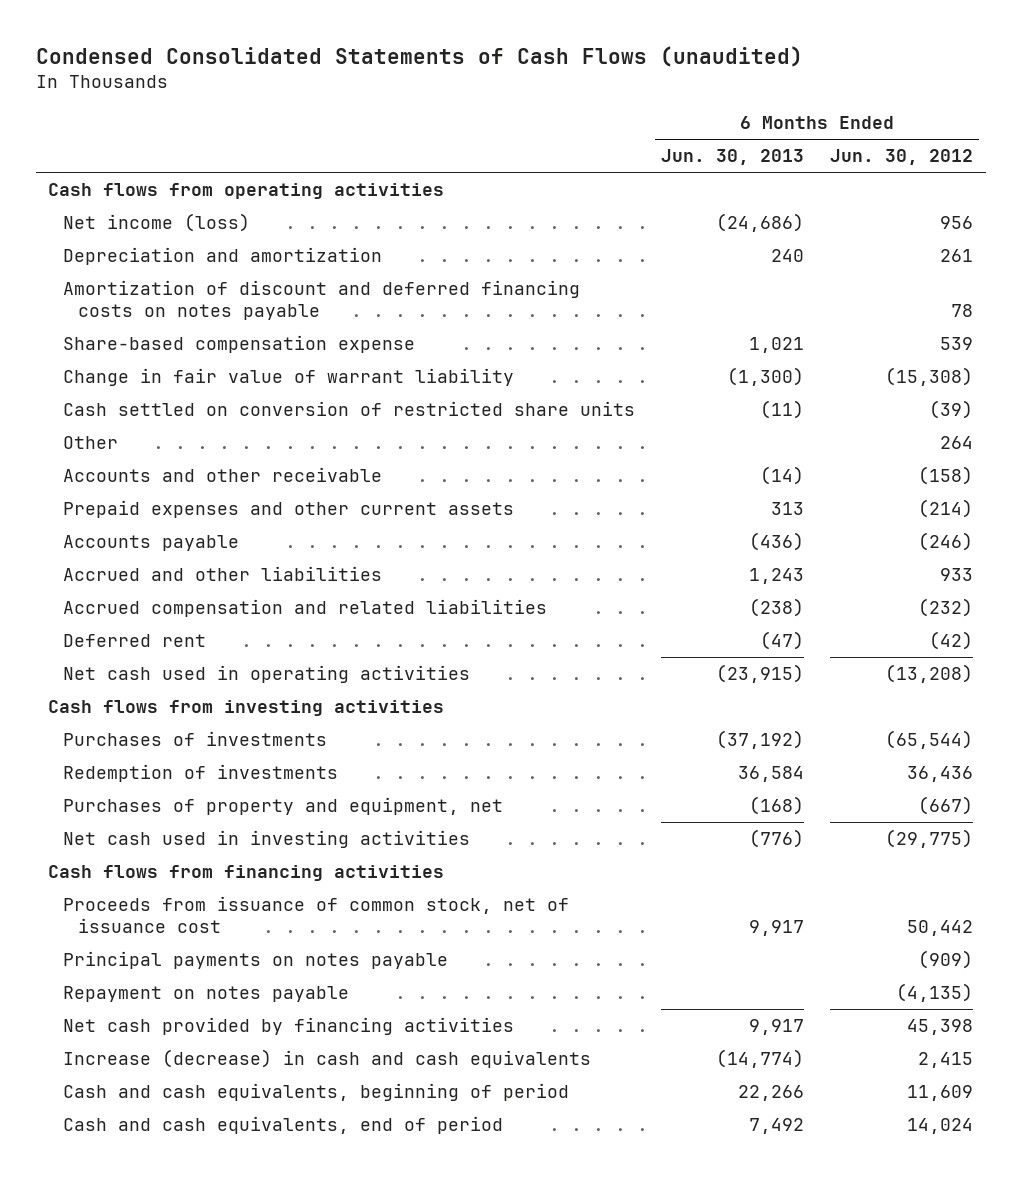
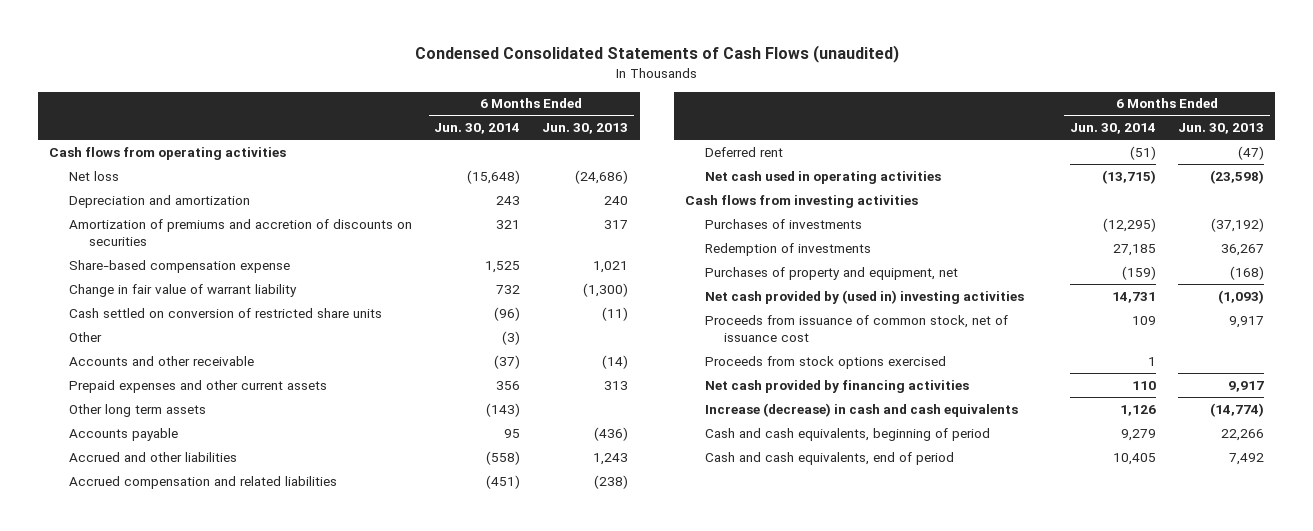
[829,149,973,166] Jun. 30, 2012 -> none
none -> [434,123,521,135] Jun. 30, 2014
[63,213,251,233] Net income (loss) -> [68,170,119,181] Net loss
[63,280,581,321] Amortization of discount and deferred financing costs on notes payable -> none
none -> [68,218,412,246] Amortization of premiums and accretion of discounts on securities
none -> [68,403,206,417] Other long term assets
[716,664,805,684] (23,915) -> [1210,169,1265,184] (23,598)
[738,766,805,783] 36,584 -> [1221,243,1265,256] 36,267
[48,865,445,882] Cash flows from financing activities -> none
[63,830,471,849] Net cash used in investing activities -> [704,289,1024,304] Net cash provided by (used in) investing activities
[749,829,805,849] (776) -> [1218,289,1265,304] (1,093)
[63,951,449,970] Principal payments on notes payable -> none
[63,986,350,1003] Repayment on notes payable -> none
none -> [704,355,946,369] Proceeds from stock options exercised

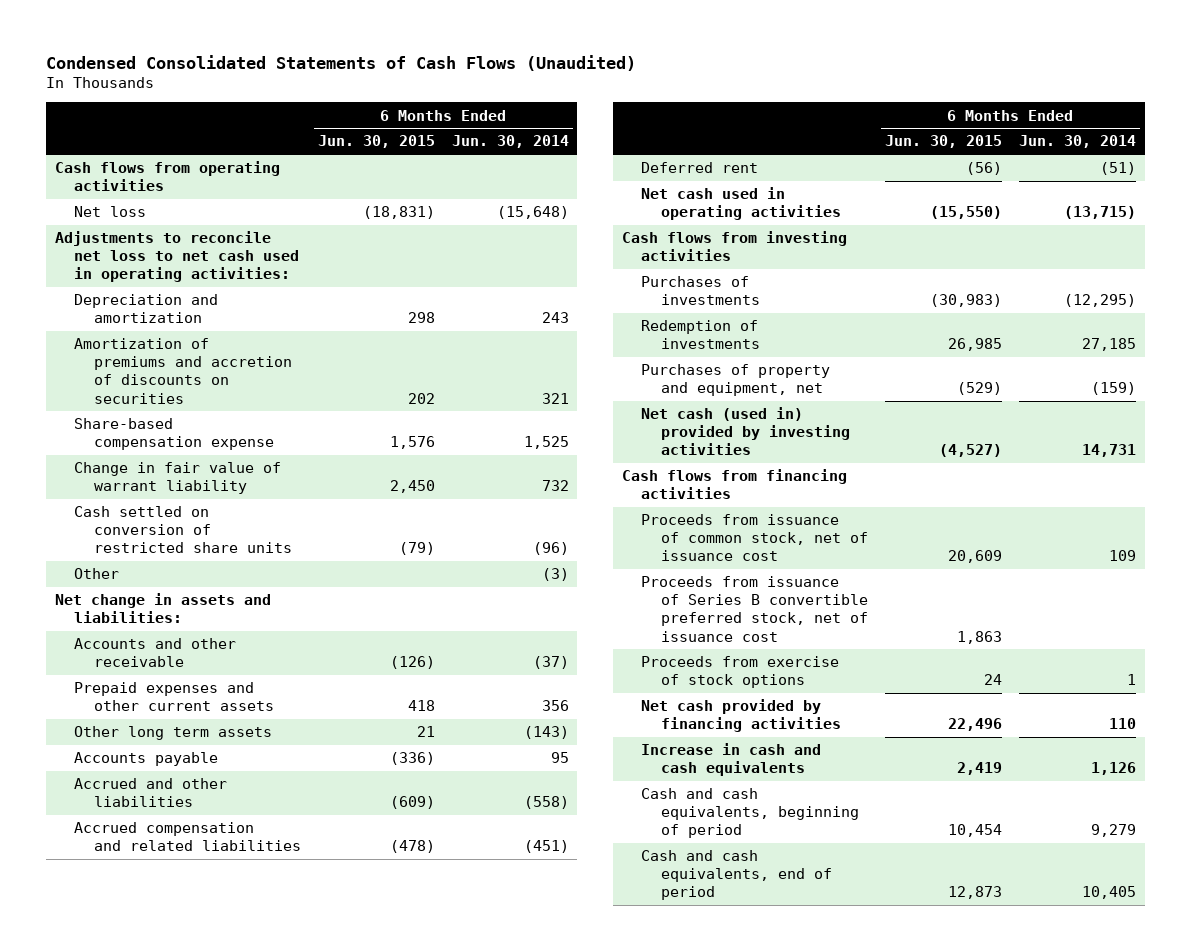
[414,45,899,64] Condensed Consolidated Statements of Cash Flows (unaudited) -> [46,54,637,71] Condensed Consolidated Statements of Cash Flows (Unaudited)
[542,123,629,135] Jun. 30, 2013 -> none
none -> [317,135,435,149] Jun. 30, 2015
none -> [54,231,300,283] Adjustments to reconcile net loss to net cash used in operating activities:
none -> [54,593,271,624] Net change in assets and liabilities:
[704,289,1024,304] Net cash provided by (used in) investing activities -> [641,407,850,456] Net cash (used in) provided by investing activities
none -> [621,469,847,500] Cash flows from financing activities
none -> [641,576,868,642] Proceeds from issuance of Series B convertible preferred stock, net of issuance cost
[704,355,946,369] Proceeds from stock options exercised -> [641,656,840,689] Proceeds from exercise of stock options
[704,402,1018,417] Increase (decrease) in cash and cash equivalents -> [641,743,822,777] Increase in cash and cash equivalents

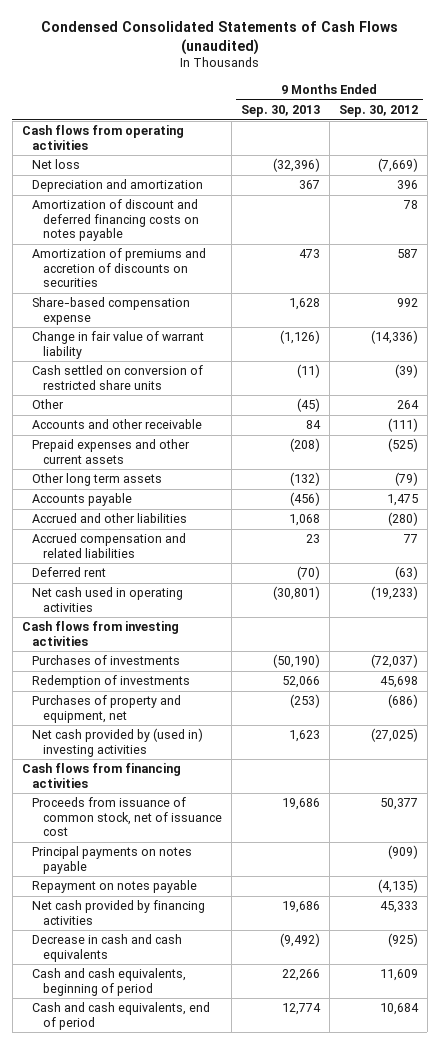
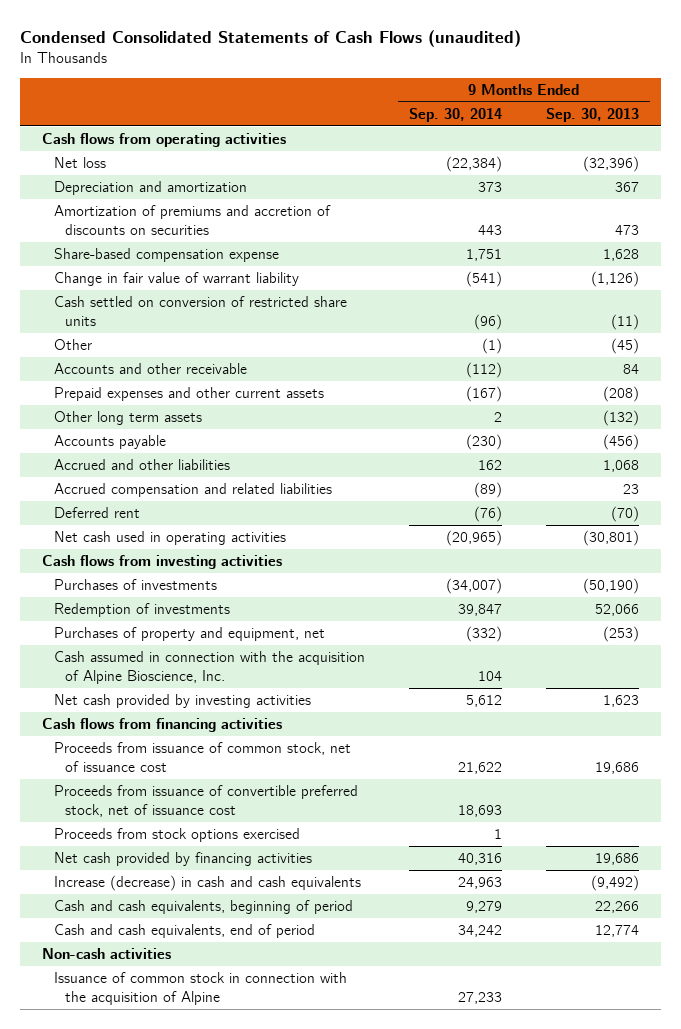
[338,105,418,118] Sep. 30, 2012 -> none
none -> [408,108,502,123] Sep. 30, 2014
[32,199,199,241] Amortization of discount and deferred financing costs on notes payable -> none
none -> [53,651,365,684] Cash assumed in connection with the acquisition of Alpine Bioscience, Inc.
[32,728,204,757] Net cash provided by (used in) investing activities -> [53,694,311,709] Net cash provided by investing activities
[32,846,193,874] Principal payments on notes payable -> none
[32,880,198,894] Repayment on notes payable -> none
none -> [53,785,358,817] Proceeds from issuance of convertible preferred stock, net of issuance cost
none -> [53,828,300,843] Proceeds from stock options exercised
[32,934,183,962] Decrease in cash and cash equivalents -> [53,875,361,892] Increase (decrease) in cash and cash equivalents
none -> [42,948,172,960] Non-cash activities
none -> [53,972,347,1005] Issuance of common stock in connection with the acquisition of Alpine

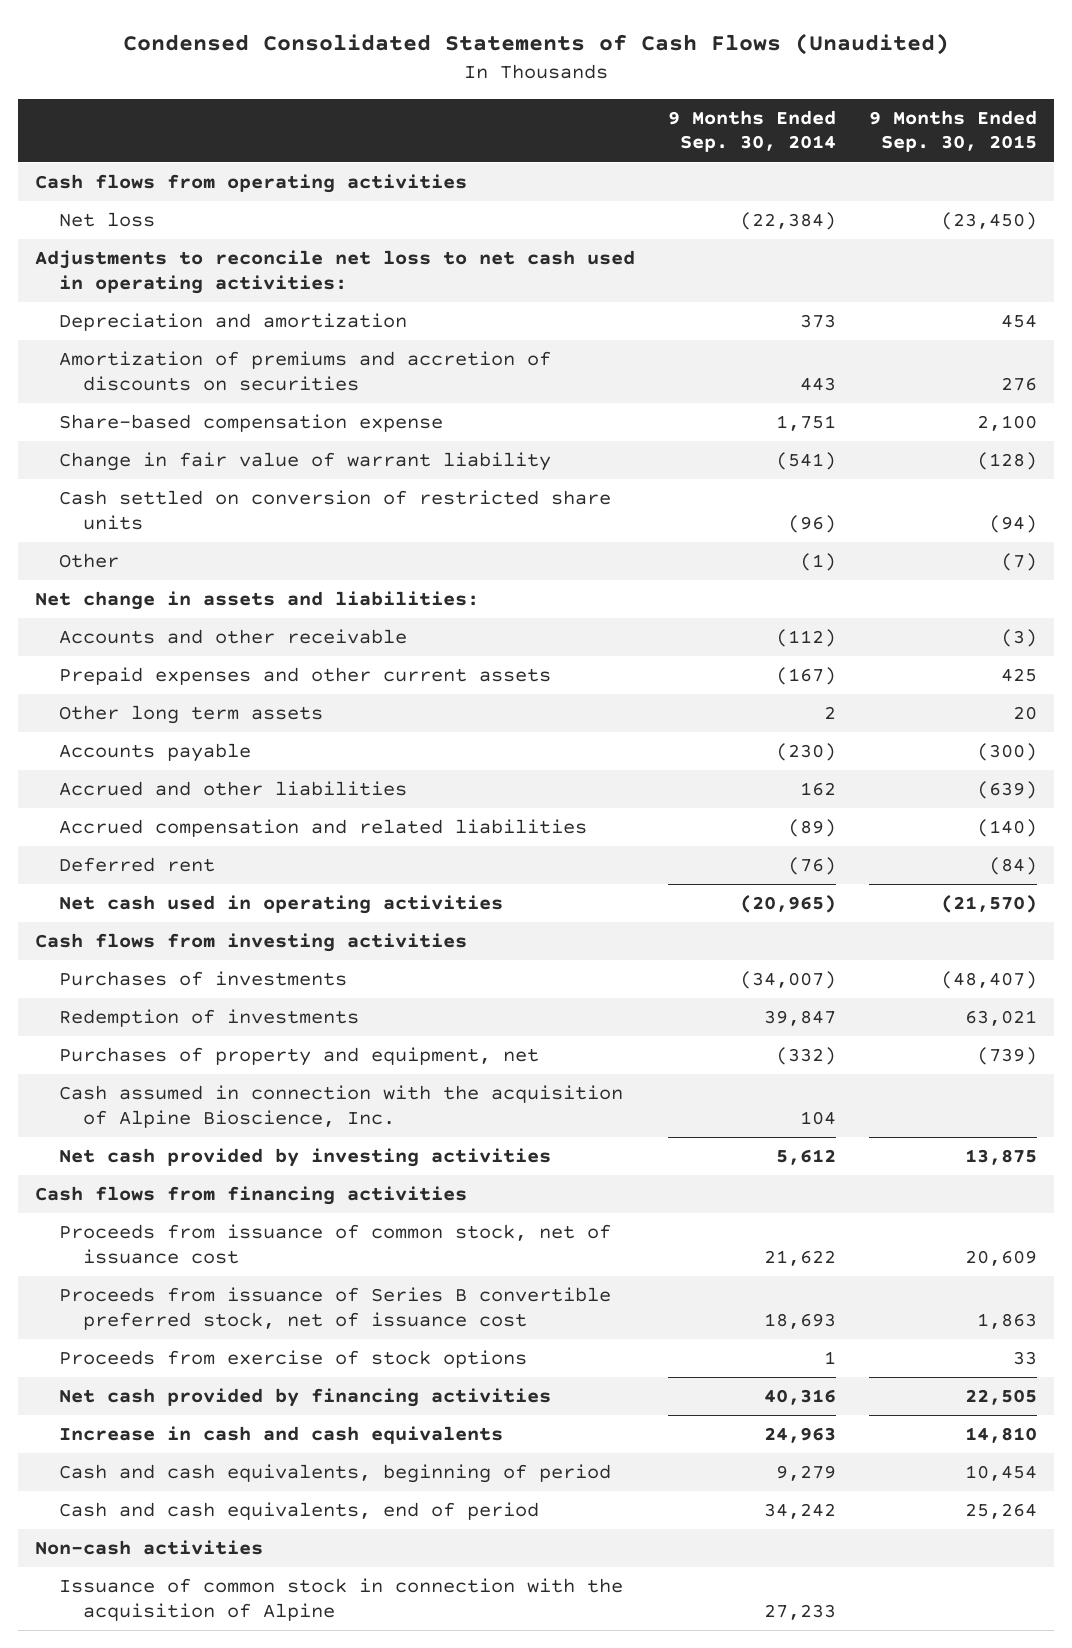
[20,30,522,48] Condensed Consolidated Statements of Cash Flows (unaudited) -> [123,33,950,56] Condensed Consolidated Statements of Cash Flows (Unaudited)
[546,108,640,123] Sep. 30, 2013 -> none
none -> [869,109,1038,153] 9 Months Ended Sep. 30, 2015
none -> [34,250,635,294] Adjustments to reconcile net loss to net cash used in operating activities:
none -> [34,591,479,611] Net change in assets and liabilities:
[53,785,358,817] Proceeds from issuance of convertible preferred stock, net of issuance cost -> [58,1287,611,1330] Proceeds from issuance of Series B convertible preferred stock, net of issuance cost
[53,828,300,843] Proceeds from stock options exercised -> [58,1350,527,1369] Proceeds from exercise of stock options
[53,875,361,892] Increase (decrease) in cash and cash equivalents -> [58,1426,503,1445] Increase in cash and cash equivalents

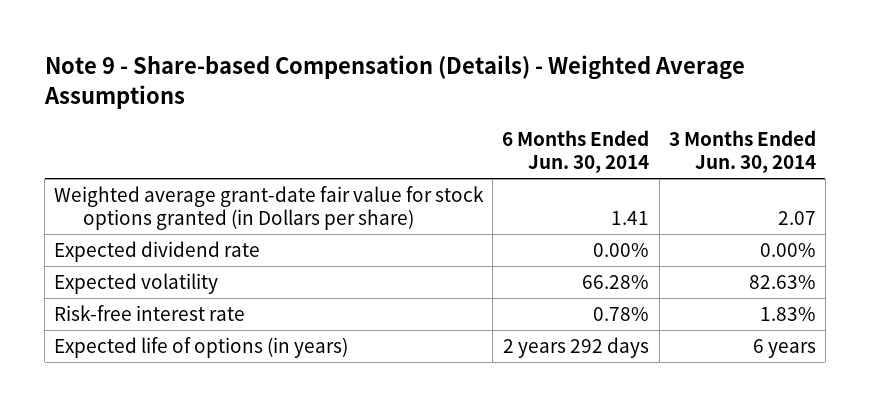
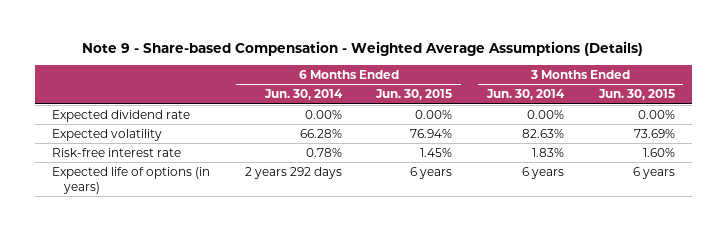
[43,55,745,109] Note 9 - Share-based Compensation (Details) - Weighted Average Assumptions -> [82,41,644,57] Note 9 - Share-based Compensation - Weighted Average Assumptions (Details)
none -> [375,89,453,101] Jun. 30, 2015
none -> [597,89,675,101] Jun. 30, 2015
[54,185,485,231] Weighted average grant-date fair value for stock options granted (in Dollars per share) -> none

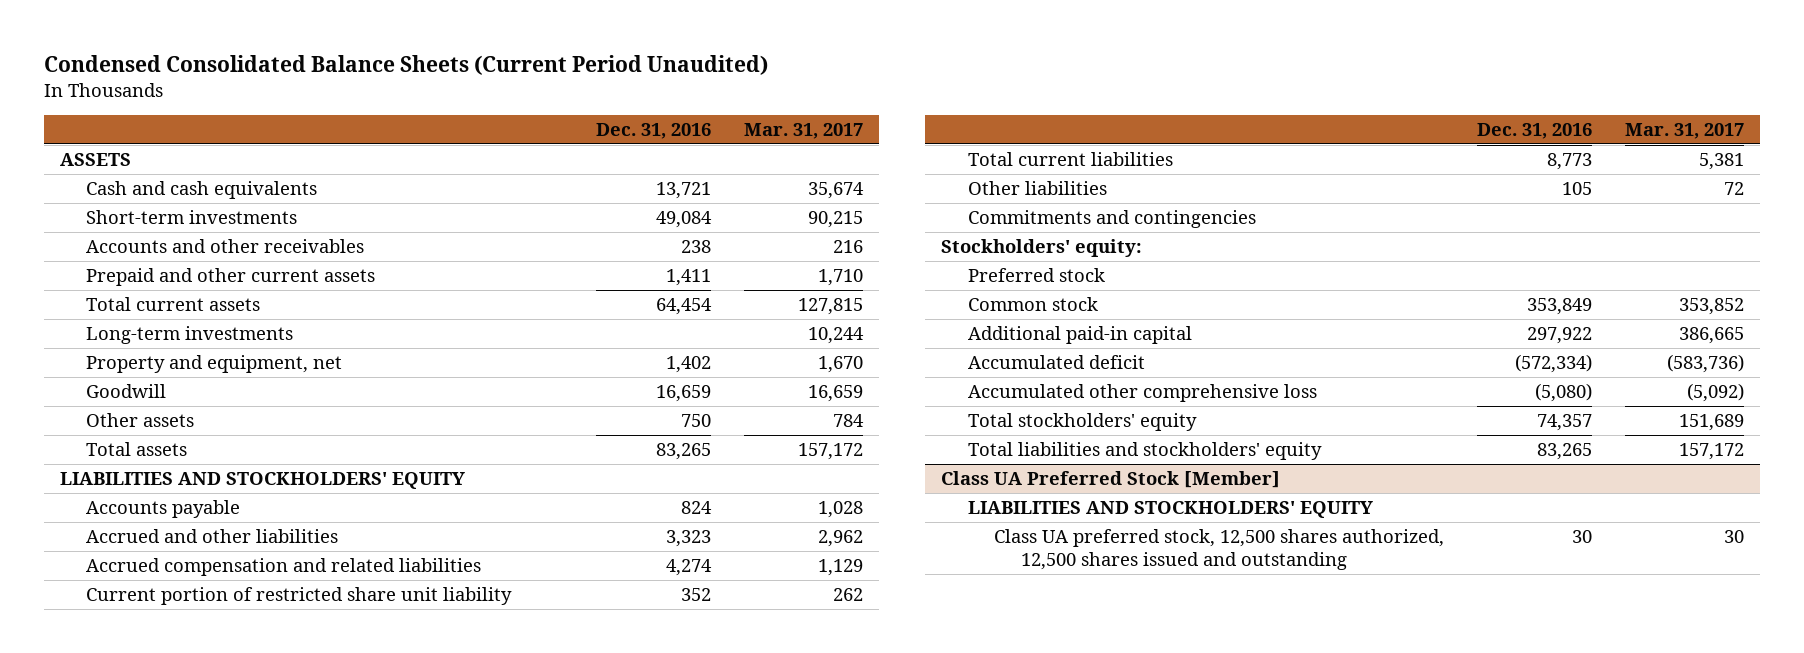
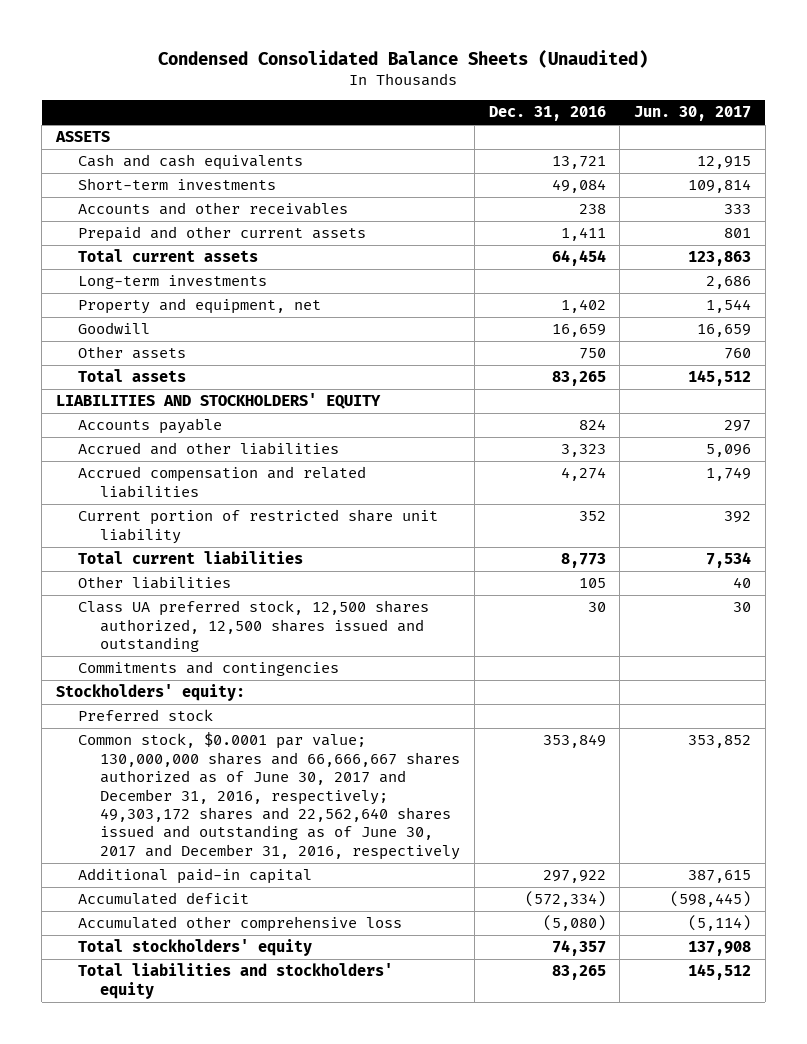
[43,55,768,76] Condensed Consolidated Balance Sheets (Current Period Unaudited) -> [158,49,649,68] Condensed Consolidated Balance Sheets (Unaudited)
[743,123,863,140] Mar. 31, 2017 -> none
none -> [633,106,751,122] Jun. 30, 2017
none -> [77,600,429,653] Class UA preferred stock, 12,500 shares authorized, 12,500 shares issued and outstanding
[967,297,1098,312] Common stock -> [77,732,461,860] Common stock, $0.0001 par value; 130,000,000 shares and 66,666,667 shares authorized as of June 30, 2017 and December 31, 2016, respectively; 49,303,172 shares and 22,562,640 shares issued and outstanding as of June 30, 2017 and December 31, 2016, respectively
[941,471,1281,489] Class UA Preferred Stock [Member] -> none
[967,501,1373,519] LIABILITIES AND STOCKHOLDERS' EQUITY -> none
[994,529,1445,571] Class UA preferred stock, 12,500 shares authorized, 12,500 shares issued and outstanding -> none

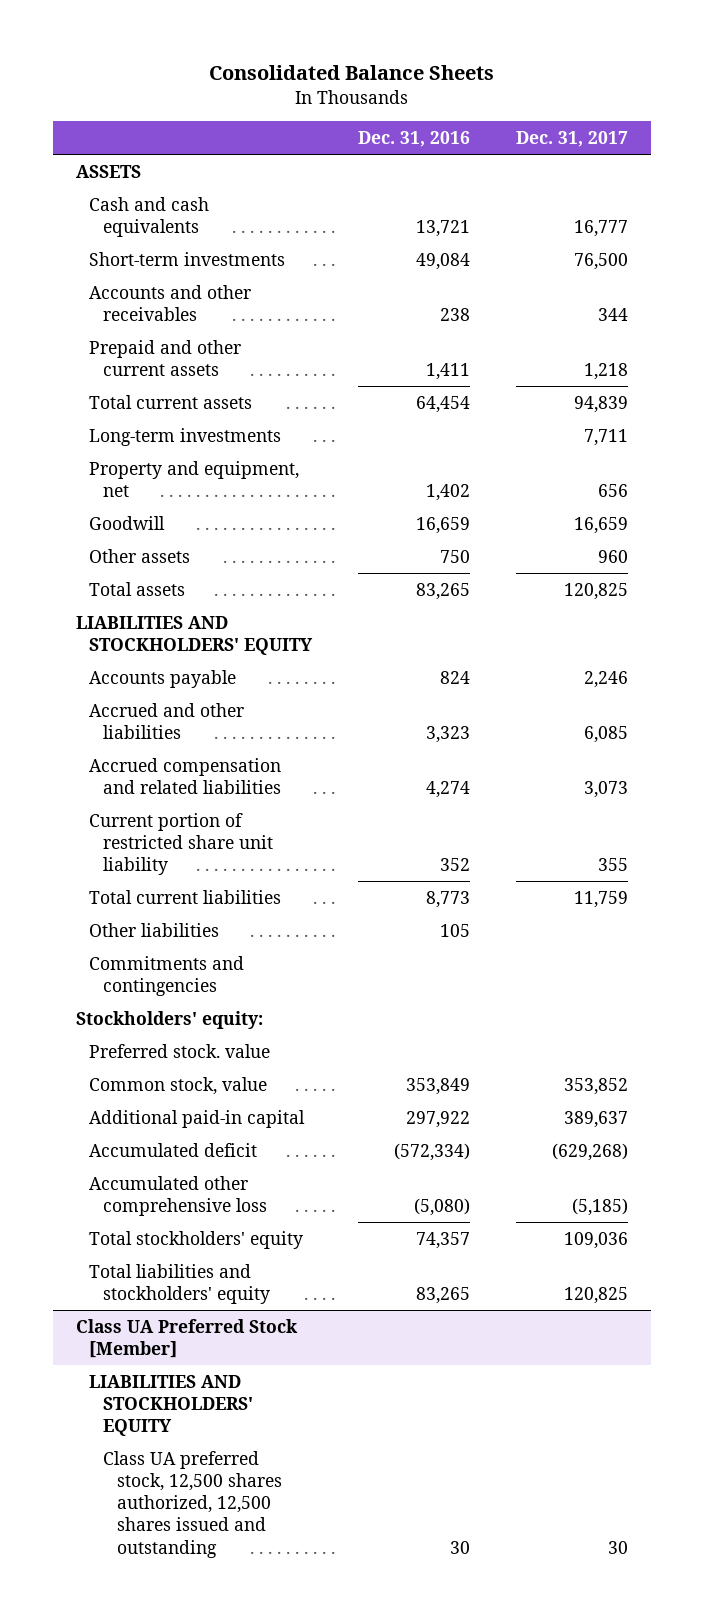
[158,49,649,68] Condensed Consolidated Balance Sheets (Unaudited) -> [208,64,494,80] Consolidated Balance Sheets
[633,106,751,122] Jun. 30, 2017 -> none
none -> [515,130,628,147] Dec. 31, 2017
[77,600,429,653] Class UA preferred stock, 12,500 shares authorized, 12,500 shares issued and outstanding -> none
[77,709,213,722] Preferred stock -> [89,1043,271,1058] Preferred stock. value
[77,732,461,860] Common stock, $0.0001 par value; 130,000,000 shares and 66,666,667 shares authorized as of June 30, 2017 and December 31, 2016, respectively; 49,303,172 shares and 22,562,640 shares issued and outstanding as of June 30, 2017 and December 31, 2016, respectively -> [89,1076,268,1095] Common stock, value
none -> [75,1318,298,1358] Class UA Preferred Stock [Member]
none -> [89,1374,254,1437] LIABILITIES AND STOCKHOLDERS' EQUITY
none -> [103,1450,282,1558] Class UA preferred stock, 12,500 shares authorized, 12,500 shares issued and outstanding

